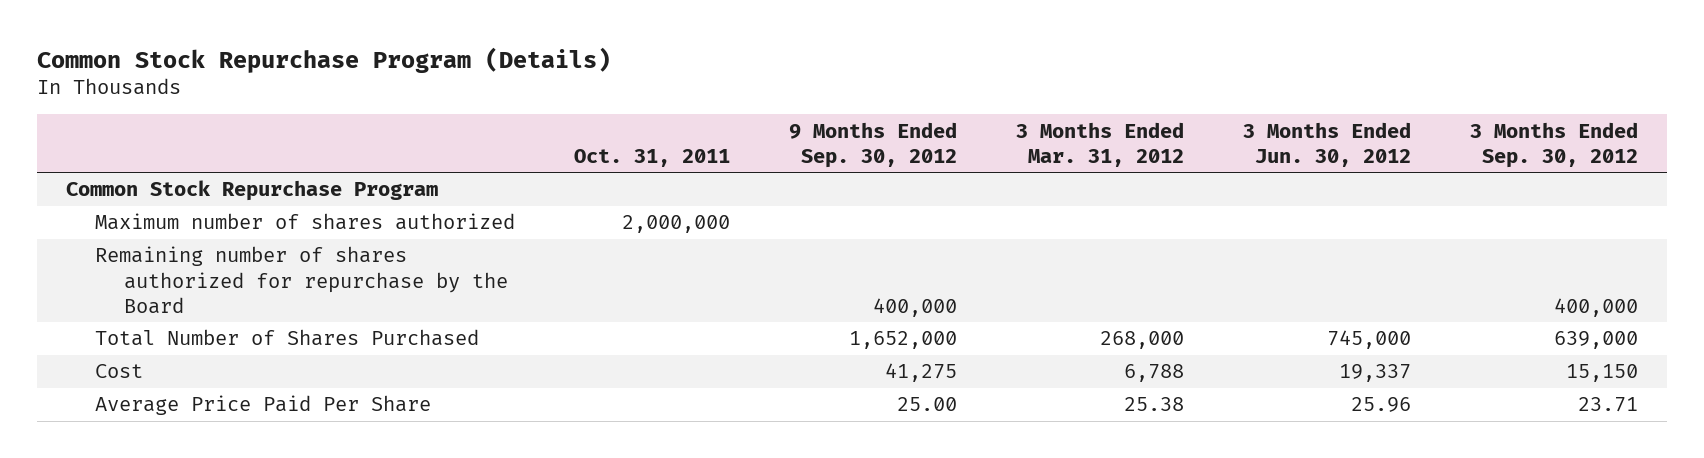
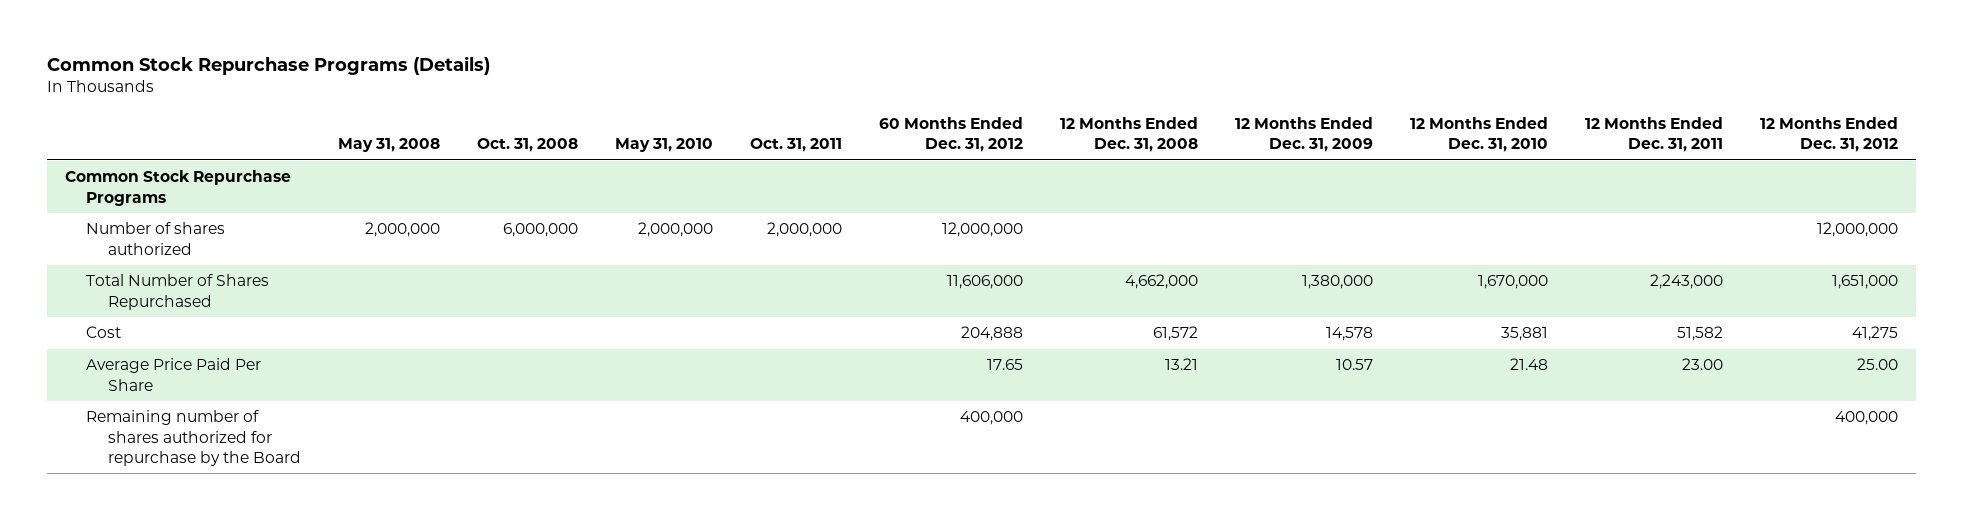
[36,46,611,73] Common Stock Repurchase Program (Details) -> [46,55,490,75] Common Stock Repurchase Programs (Details)
[788,121,957,168] 9 Months Ended Sep. 30, 2012 -> none
[1015,121,1184,167] 3 Months Ended Mar. 31, 2012 -> none
[1242,121,1411,167] 3 Months Ended Jun. 30, 2012 -> none
[1469,121,1638,168] 3 Months Ended Sep. 30, 2012 -> none
none -> [337,138,440,153] May 31, 2008
none -> [476,138,578,153] Oct. 31, 2008
none -> [614,138,713,153] May 31, 2010
none -> [878,116,1023,153] 60 Months Ended Dec. 31, 2012
none -> [1059,116,1198,153] 12 Months Ended Dec. 31, 2008
none -> [1234,116,1373,153] 12 Months Ended Dec. 31, 2009
none -> [1409,116,1548,153] 12 Months Ended Dec. 31, 2010
none -> [1584,116,1723,153] 12 Months Ended Dec. 31, 2011
none -> [1759,116,1898,153] 12 Months Ended Dec. 31, 2012
[66,180,439,202] Common Stock Repurchase Program -> [65,170,292,206] Common Stock Repurchase Programs
[95,213,516,231] Maximum number of shares authorized -> [86,222,226,255] Number of shares authorized
[95,329,480,347] Total Number of Shares Purchased -> [86,274,270,310] Total Number of Shares Repurchased
[95,246,508,314] Remaining number of shares authorized for repurchase by the Board -> [86,410,301,466] Remaining number of shares authorized for repurchase by the Board

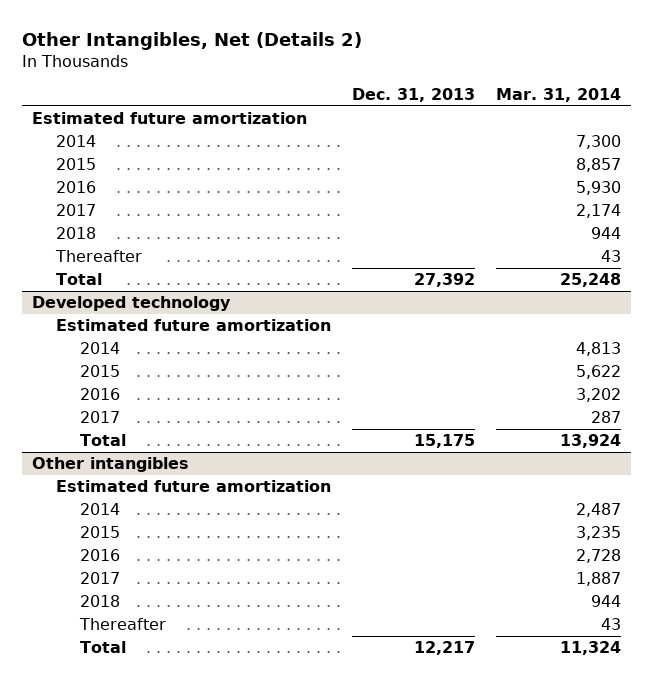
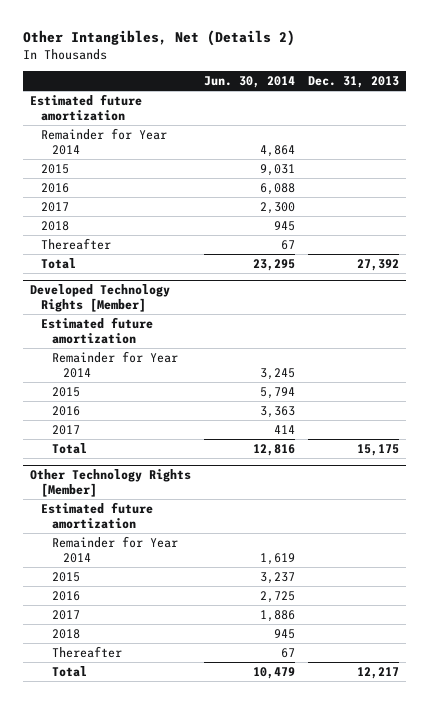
[495,88,621,103] Mar. 31, 2014 -> none
none -> [204,75,296,88] Jun. 30, 2014
[56,135,97,148] 2014 -> [40,127,167,155] Remainder for Year 2014
[32,296,232,312] Developed technology -> [29,284,170,313] Developed Technology Rights [Member]
[79,342,120,355] 2014 -> [51,350,178,378] Remainder for Year 2014
[32,457,190,473] Other intangibles -> [29,469,191,498] Other Technology Rights [Member]
[79,503,120,516] 2014 -> [51,535,178,563] Remainder for Year 2014

